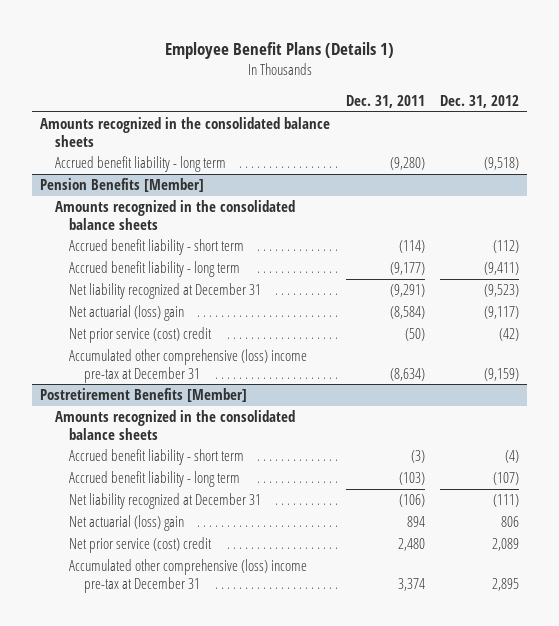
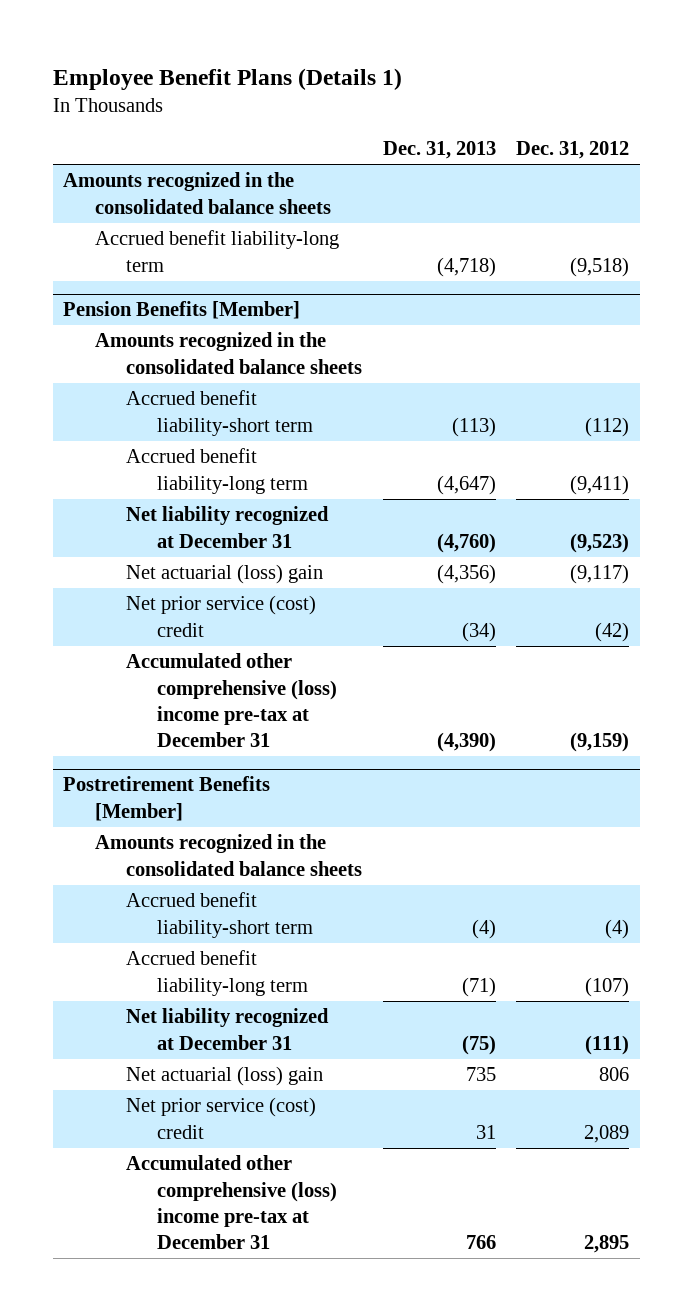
[345,95,425,109] Dec. 31, 2011 -> none
none -> [382,141,496,160] Dec. 31, 2013
[54,156,226,173] Accrued benefit liability - long term -> [94,230,339,272] Accrued benefit liability-long term
[69,239,245,256] Accrued benefit liability - short term -> [126,390,314,436] Accrued benefit liability-short term
[69,261,241,278] Accrued benefit liability - long term -> [126,448,309,494] Accrued benefit liability-long term
[69,449,245,466] Accrued benefit liability - short term -> [126,892,314,938] Accrued benefit liability-short term
[69,471,241,488] Accrued benefit liability - long term -> [126,950,309,996] Accrued benefit liability-long term

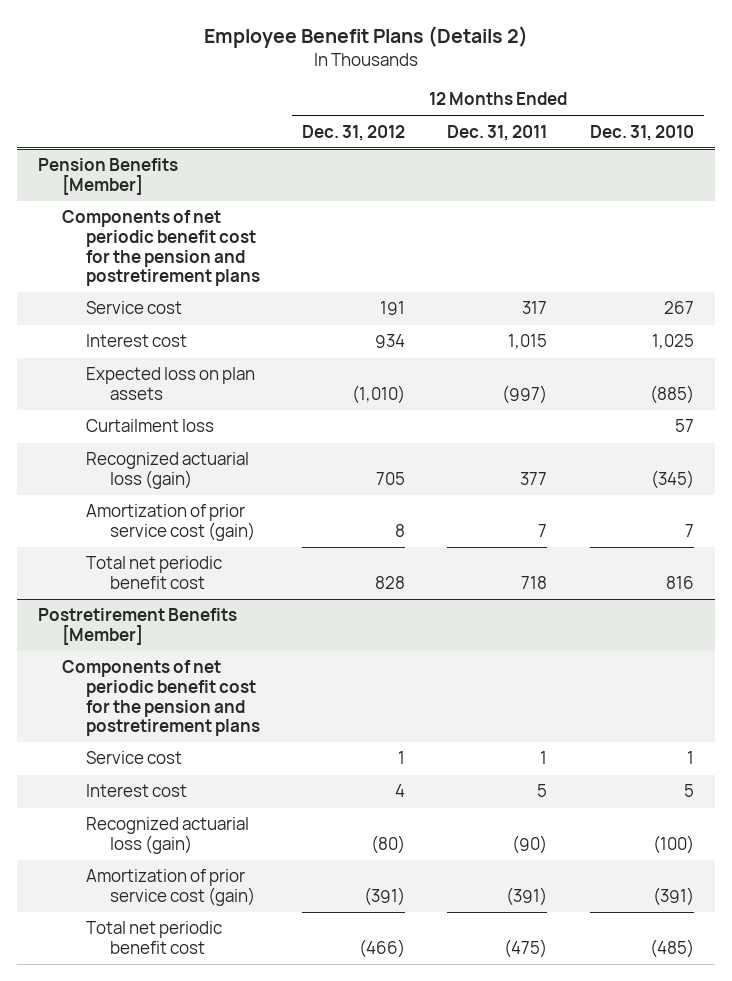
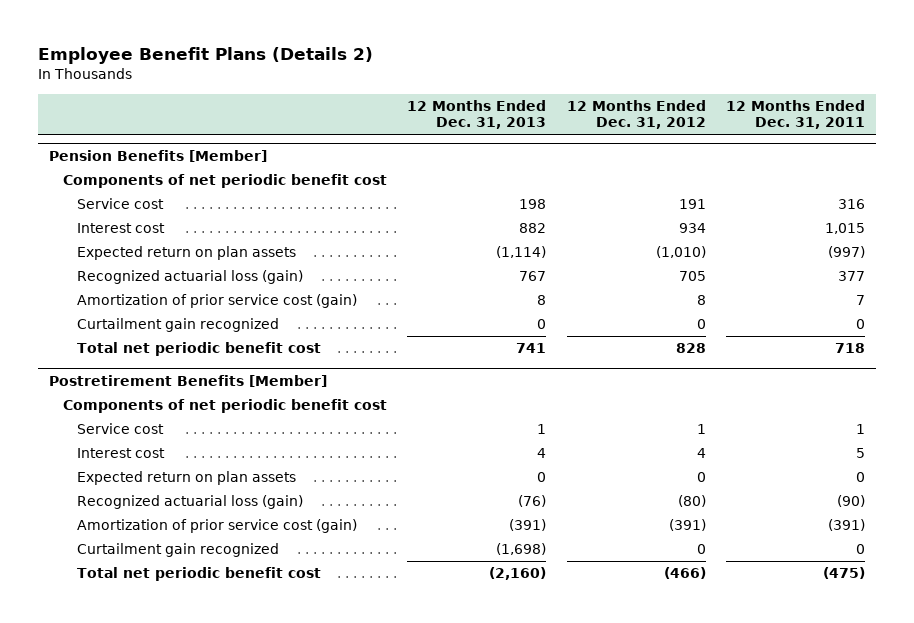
[589,124,694,141] Dec. 31, 2010 -> none
none -> [407,99,547,130] 12 Months Ended Dec. 31, 2013
[61,210,260,287] Components of net periodic benefit cost for the pension and postretirement plans -> [63,174,388,189] Components of net periodic benefit cost
[522,301,548,315] 317 -> [838,199,866,210] 316
[85,419,214,433] Curtailment loss -> none
[85,367,255,401] Expected loss on plan assets -> [77,246,297,261] Expected return on plan assets
none -> [77,318,280,333] Curtailment gain recognized
[61,660,260,737] Components of net periodic benefit cost for the pension and postretirement plans -> [63,399,388,414] Components of net periodic benefit cost
none -> [77,471,297,486] Expected return on plan assets
none -> [77,543,280,558] Curtailment gain recognized

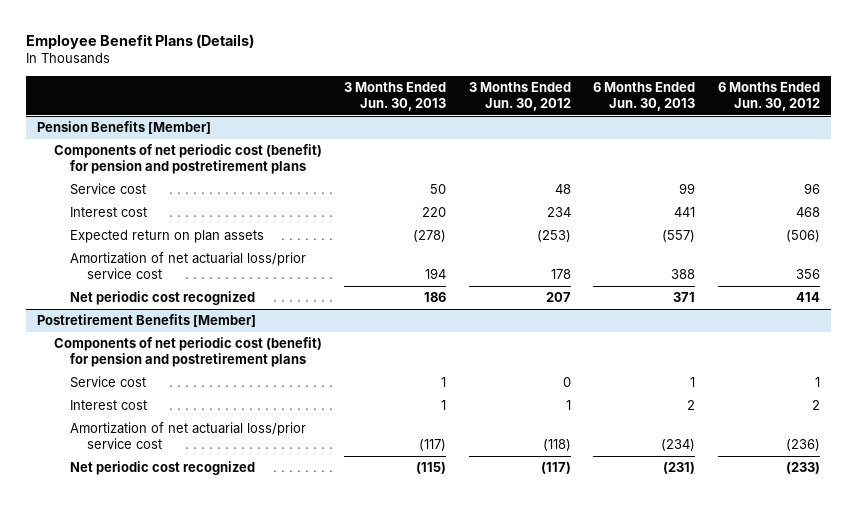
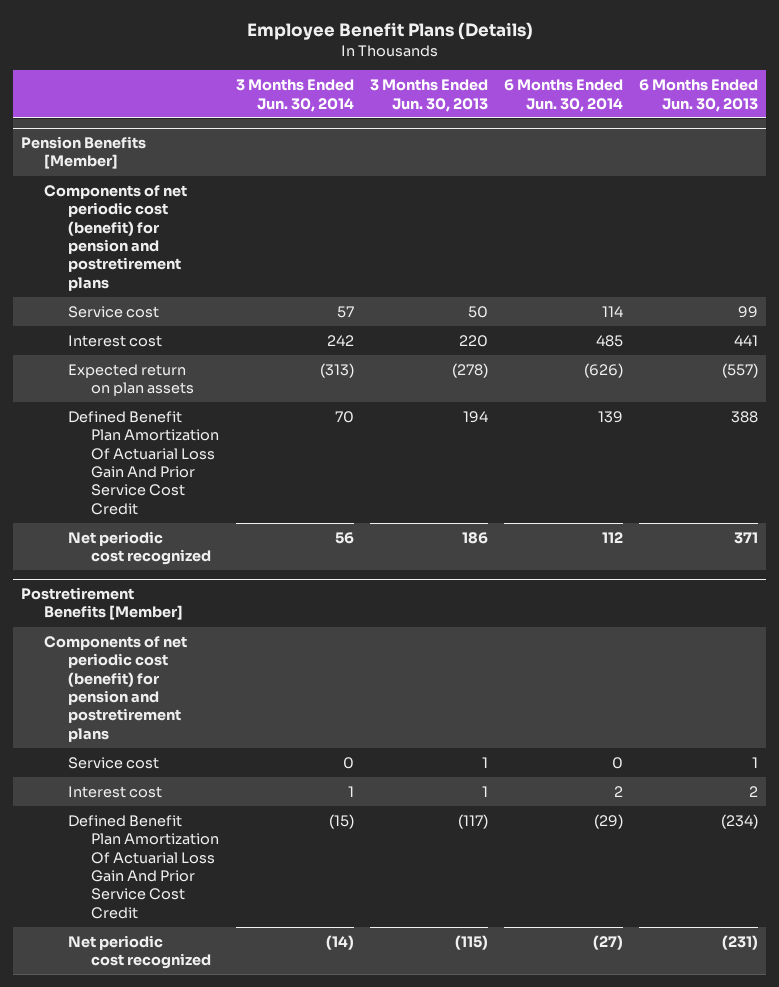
[468,81,571,112] 3 Months Ended Jun. 30, 2012 -> none
[717,81,820,112] 6 Months Ended Jun. 30, 2012 -> none
none -> [235,79,354,112] 3 Months Ended Jun. 30, 2014
none -> [504,79,624,112] 6 Months Ended Jun. 30, 2014
[70,252,307,280] Amortization of net actuarial loss/prior service cost -> [67,410,220,515] Defined Benefit Plan Amortization Of Actuarial Loss Gain And Prior Service Cost Credit
[70,422,307,450] Amortization of net actuarial loss/prior service cost -> [67,814,220,919] Defined Benefit Plan Amortization Of Actuarial Loss Gain And Prior Service Cost Credit

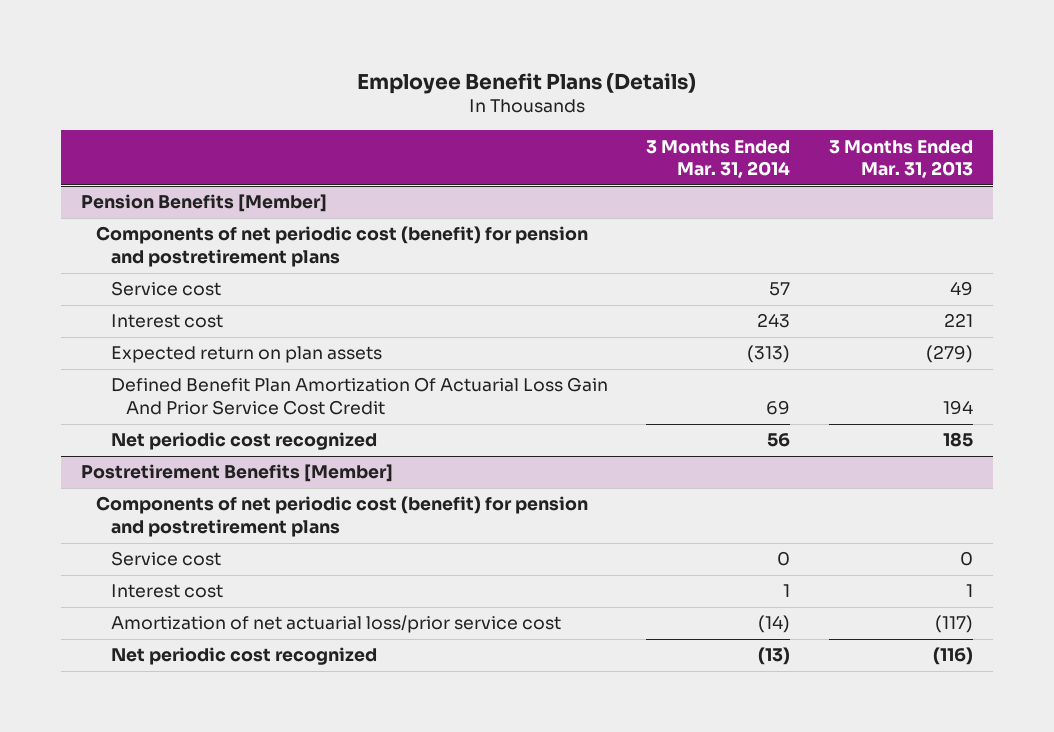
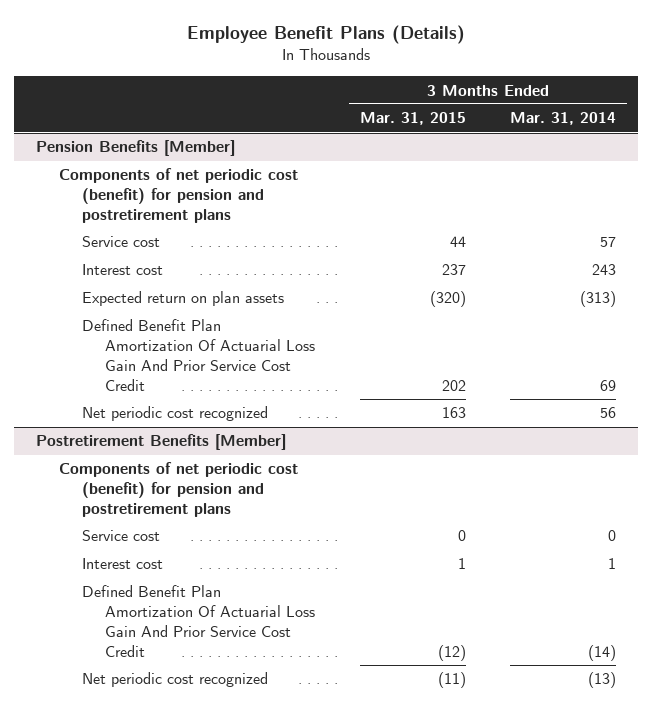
[829,139,974,179] 3 Months Ended Mar. 31, 2013 -> none
none -> [359,112,466,126] Mar. 31, 2015
[110,615,561,634] Amortization of net actuarial loss/prior service cost -> [82,585,316,657] Defined Benefit Plan Amortization Of Actuarial Loss Gain And Prior Service Cost Credit

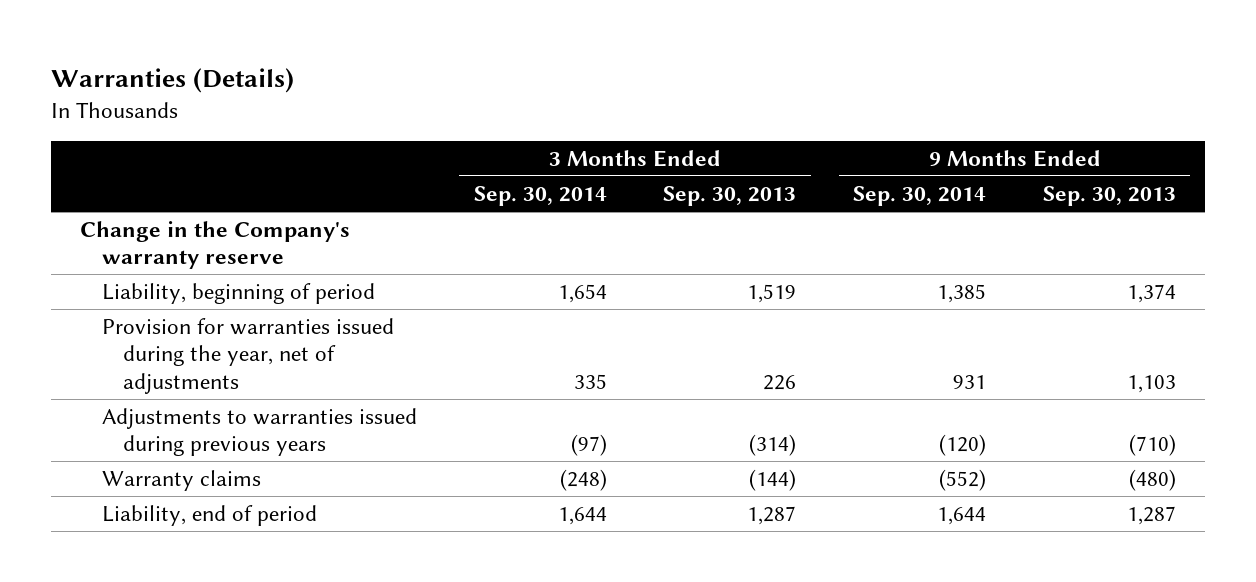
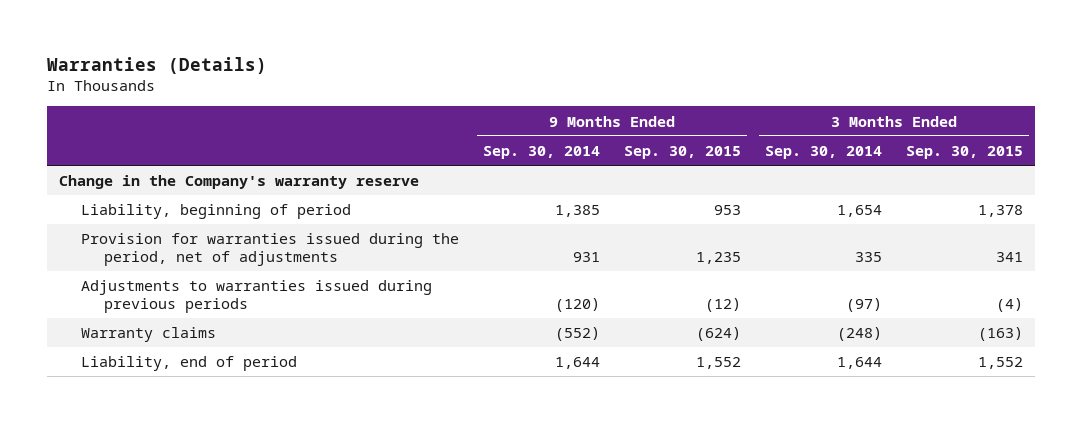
[663,185,797,206] Sep. 30, 2013 -> none
[1043,185,1177,206] Sep. 30, 2013 -> none
none -> [624,145,742,159] Sep. 30, 2015
none -> [905,145,1023,159] Sep. 30, 2015
[101,317,394,394] Provision for warranties issued during the year, net of adjustments -> [81,233,460,266] Provision for warranties issued during the period, net of adjustments
[101,407,417,457] Adjustments to warranties issued during previous years -> [81,280,433,313] Adjustments to warranties issued during previous periods

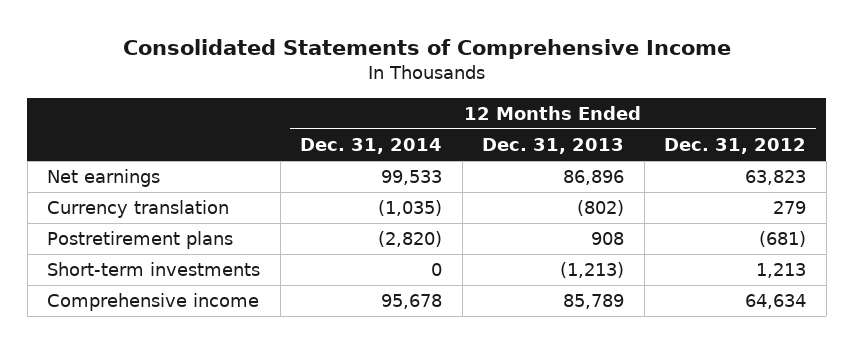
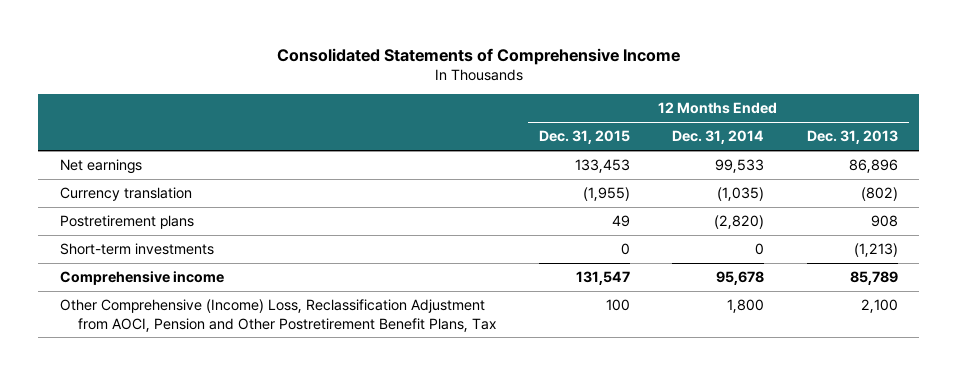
[664,138,807,155] Dec. 31, 2012 -> none
none -> [538,130,630,145] Dec. 31, 2015
none -> [59,299,497,332] Other Comprehensive (Income) Loss, Reclassification Adjustment from AOCI, Pension and Other Postretirement Benefit Plans, Tax

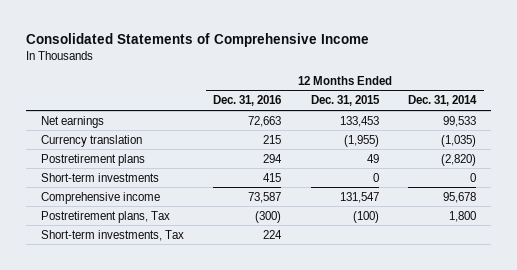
[807,130,899,145] Dec. 31, 2013 -> none
none -> [213,95,282,107] Dec. 31, 2016
[59,299,497,332] Other Comprehensive (Income) Loss, Reclassification Adjustment from AOCI, Pension and Other Postretirement Benefit Plans, Tax -> none
none -> [40,210,170,223] Postretirement plans, Tax
none -> [40,229,184,241] Short-term investments, Tax

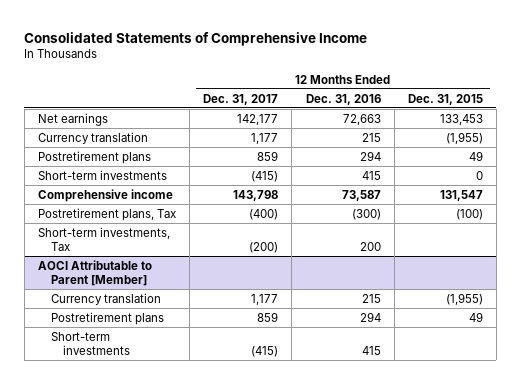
[408,95,478,107] Dec. 31, 2014 -> none
none -> [203,93,279,105] Dec. 31, 2017
[263,229,283,239] 224 -> [359,242,381,252] 200
none -> [37,259,152,287] AOCI Attributable to Parent [Member]
none -> [50,292,161,305] Currency translation
none -> [50,311,164,325] Postretirement plans
none -> [50,331,131,356] Short-term investments

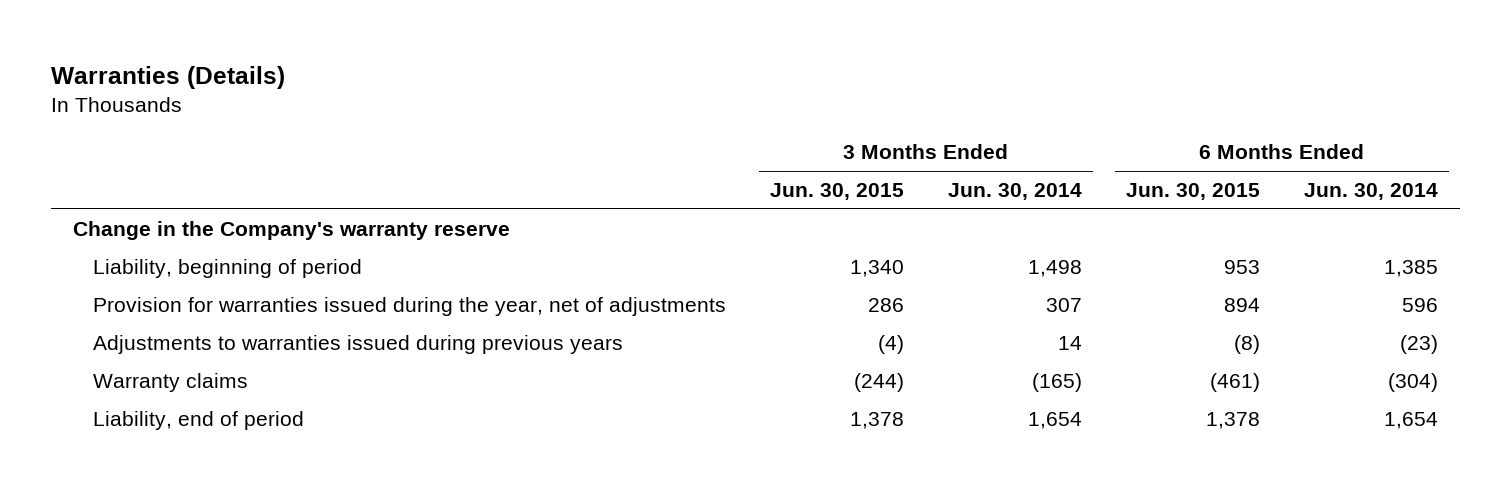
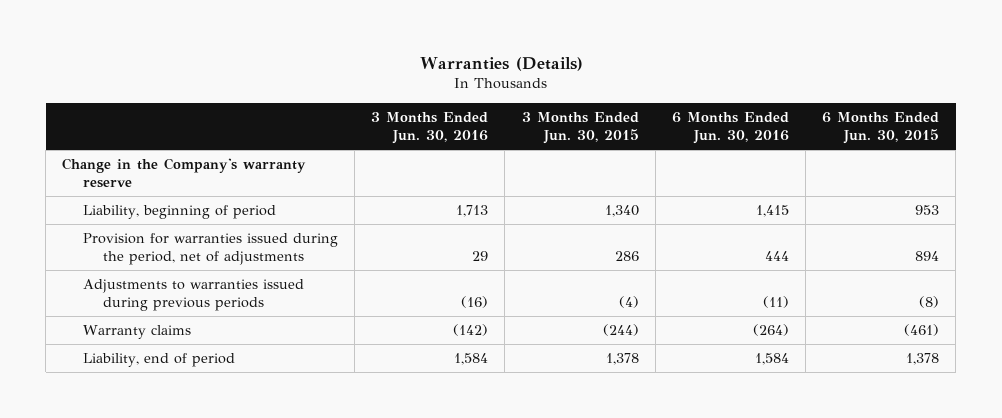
[947,183,1082,201] Jun. 30, 2014 -> none
[1303,183,1438,201] Jun. 30, 2014 -> none
none -> [371,112,489,145] 3 Months Ended Jun. 30, 2016
none -> [671,112,789,145] 6 Months Ended Jun. 30, 2016
[92,297,726,317] Provision for warranties issued during the year, net of adjustments -> [82,233,338,266] Provision for warranties issued during the period, net of adjustments
[92,335,623,355] Adjustments to warranties issued during previous years -> [82,279,304,312] Adjustments to warranties issued during previous periods

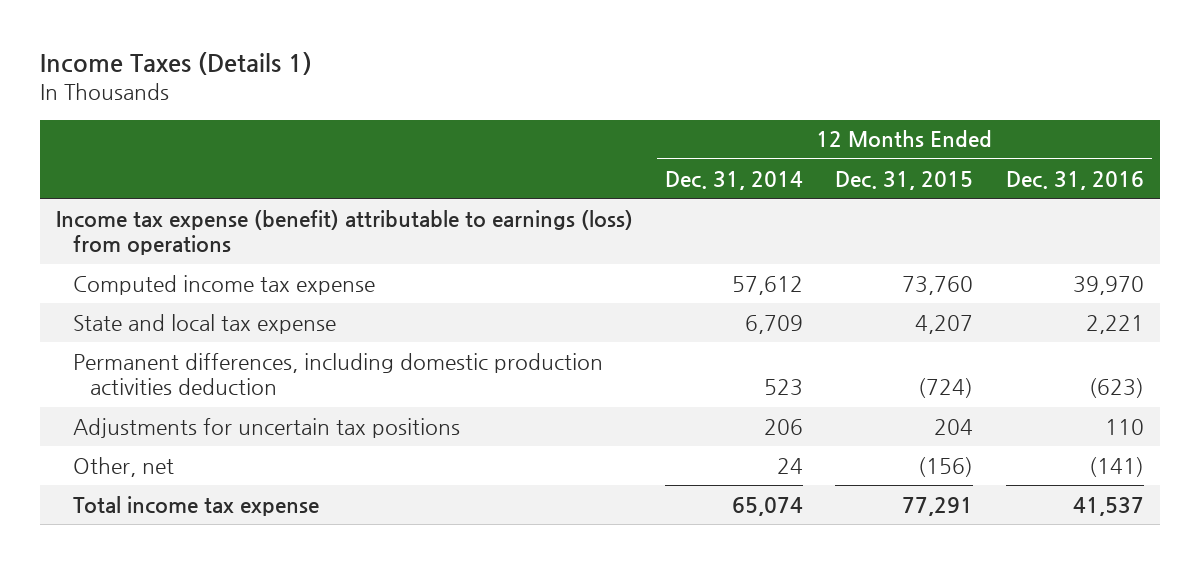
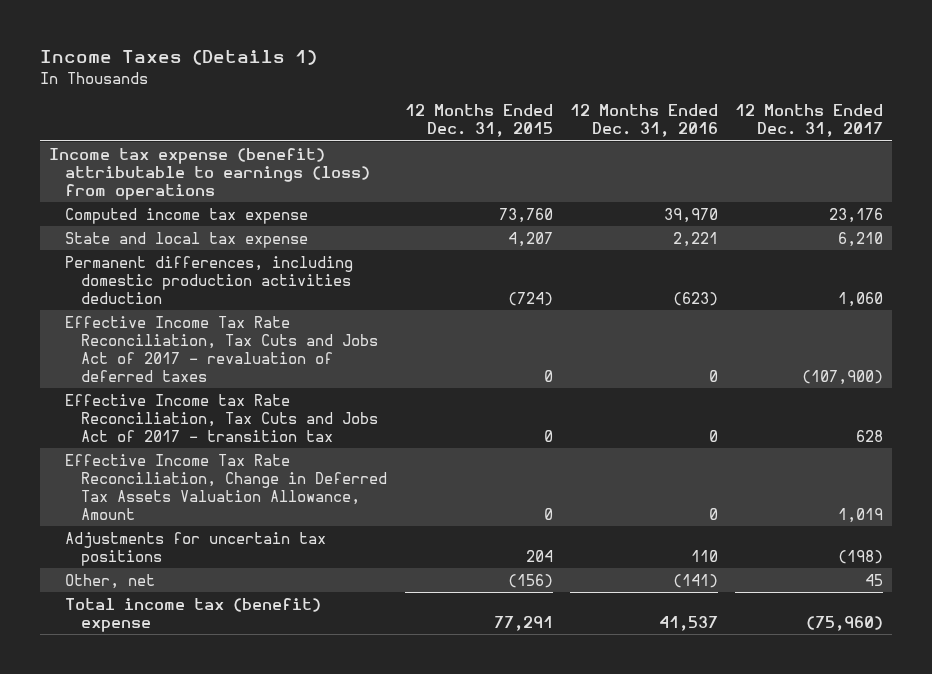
[665,170,804,190] Dec. 31, 2014 -> none
none -> [735,104,884,138] 12 Months Ended Dec. 31, 2017
none -> [64,315,379,382] Effective Income Tax Rate Reconciliation, Tax Cuts and Jobs Act of 2017 - revaluation of deferred taxes
none -> [64,393,379,442] Effective Income tax Rate Reconciliation, Tax Cuts and Jobs Act of 2017 - transition tax
none -> [64,453,388,520] Effective Income Tax Rate Reconciliation, Change in Deferred Tax Assets Valuation Allowance, Amount
[72,495,319,516] Total income tax expense -> [64,597,321,632] Total income tax (benefit) expense

